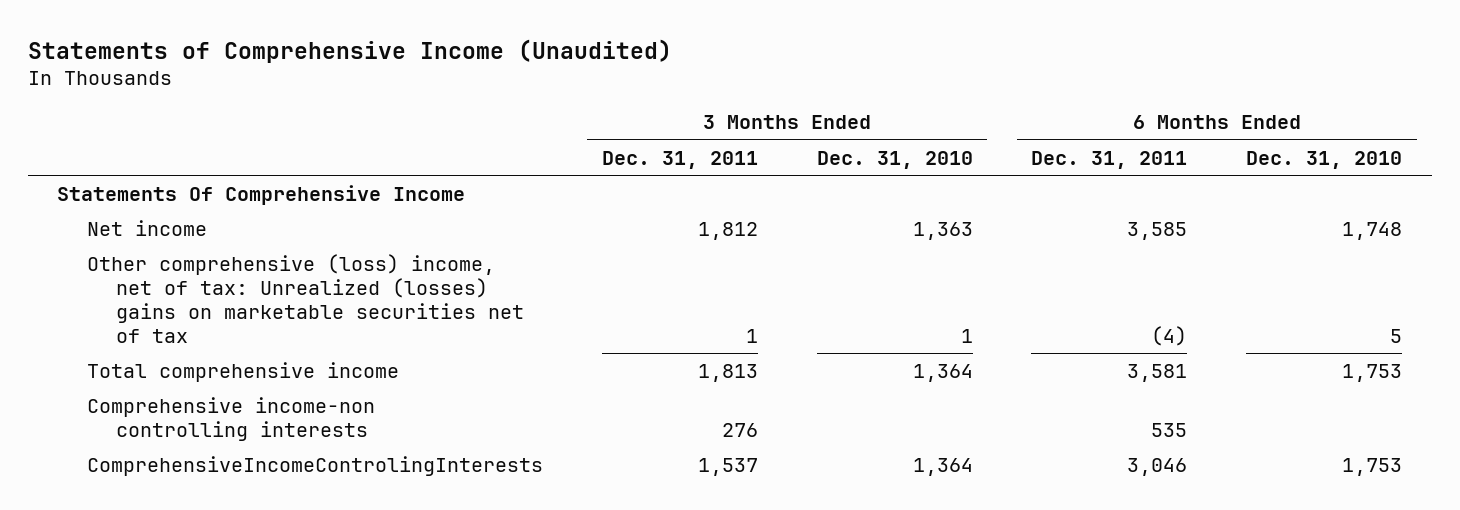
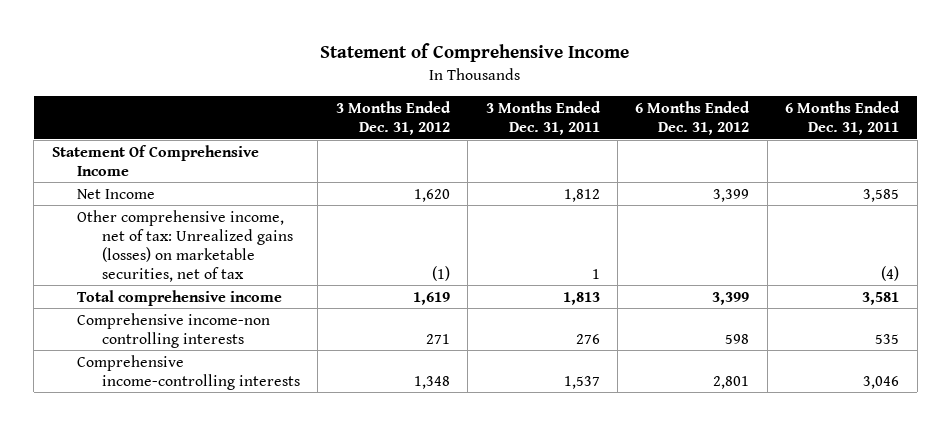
[28,38,673,63] Statements of Comprehensive Income (Unaudited) -> [320,43,630,63] Statement of Comprehensive Income
[816,150,973,169] Dec. 31, 2010 -> none
[1246,150,1403,169] Dec. 31, 2010 -> none
none -> [335,100,451,135] 3 Months Ended Dec. 31, 2012
none -> [635,100,751,135] 6 Months Ended Dec. 31, 2012
[57,184,466,205] Statements Of Comprehensive Income -> [51,144,259,176] Statement Of Comprehensive Income
[86,219,207,236] Net income -> [76,188,155,199] Net Income
[86,253,525,343] Other comprehensive (loss) income, net of tax: Unrealized (losses) gains on marketable securities net of tax -> [76,209,293,282] Other comprehensive income, net of tax: Unrealized gains (losses) on marketable securities, net of tax
[86,455,543,476] ComprehensiveIncomeControlingInterests -> [76,354,300,390] Comprehensive income-controlling interests

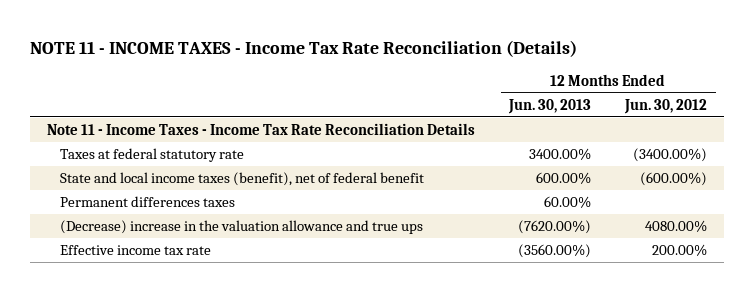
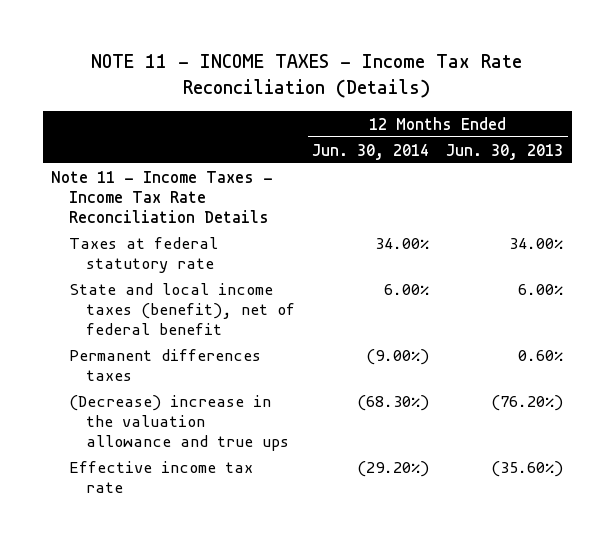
[624,98,708,114] Jun. 30, 2012 -> none
none -> [312,143,430,160] Jun. 30, 2014
[529,148,592,161] 3400.00% -> [509,237,564,249] 34.00%
[536,172,592,185] 600.00% -> [518,283,564,295] 6.00%
[544,196,592,209] 60.00% -> [518,349,564,361] 0.60%
[518,220,592,235] (7620.00%) -> [491,394,564,411] (76.20%)
[518,244,592,259] (3560.00%) -> [491,460,564,477] (35.60%)

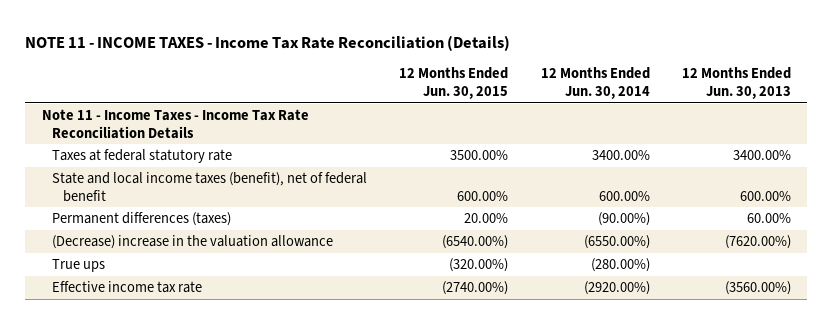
none -> [399,67,509,100] 12 Months Ended Jun. 30, 2015
[375,237,430,249] 34.00% -> [591,150,650,161] 3400.00%
[509,237,564,249] 34.00% -> [732,150,791,161] 3400.00%
[384,283,430,295] 6.00% -> [598,190,650,201] 600.00%
[518,283,564,295] 6.00% -> [739,190,791,201] 600.00%
[68,348,261,381] Permanent differences taxes -> [52,212,232,227] Permanent differences (taxes)
[366,348,430,365] (9.00%) -> [597,212,650,227] (90.00%)
[518,349,564,361] 0.60% -> [746,213,791,224] 60.00%
[68,394,290,451] (Decrease) increase in the valuation allowance and true ups -> [52,235,334,250] (Decrease) increase in the valuation allowance
[357,394,430,411] (68.30%) -> [583,235,650,250] (6550.00%)
[491,394,564,411] (76.20%) -> [724,235,791,250] (7620.00%)
none -> [52,259,106,273] True ups
[357,460,430,477] (29.20%) -> [583,281,650,296] (2920.00%)
[491,460,564,477] (35.60%) -> [724,281,791,296] (3560.00%)

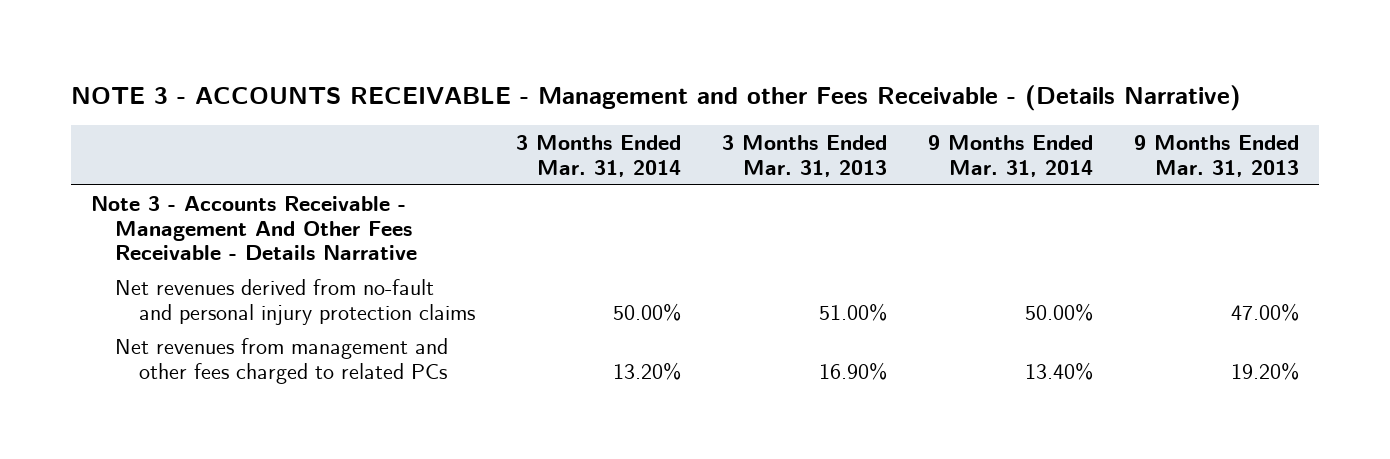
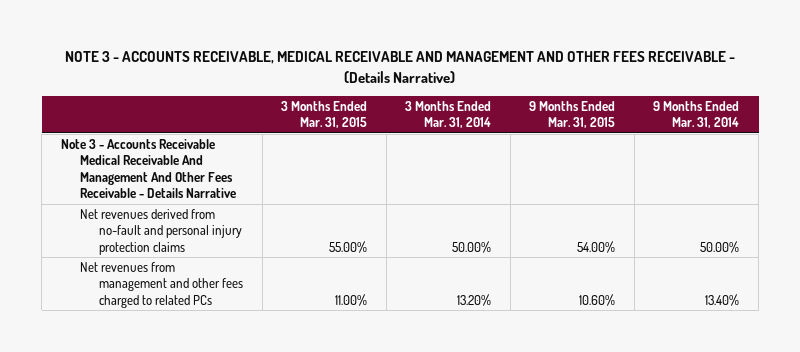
[70,84,1241,111] NOTE 3 - ACCOUNTS RECEIVABLE - Management and other Fees Receivable - (Details Narrative) -> [65,51,736,83] NOTE 3 - ACCOUNTS RECEIVABLE, MEDICAL RECEIVABLE AND MANAGEMENT AND OTHER FEES RECEIVABLE - (Details Narrative)
[722,135,888,177] 3 Months Ended Mar. 31, 2013 -> none
[1133,135,1299,177] 9 Months Ended Mar. 31, 2013 -> none
none -> [281,101,368,129] 3 Months Ended Mar. 31, 2015
none -> [529,101,616,129] 9 Months Ended Mar. 31, 2015
[91,195,418,261] Note 3 - Accounts Receivable - Management And Other Fees Receivable - Details Narrative -> [60,139,236,198] Note 3 - Accounts Receivable Medical Receivable And Management And Other Fees Receivable - Details Narrative

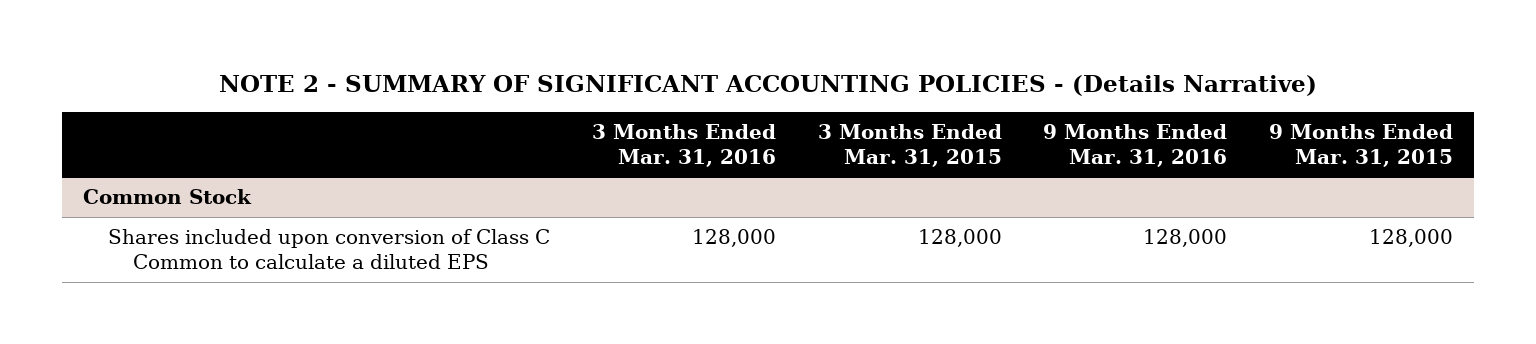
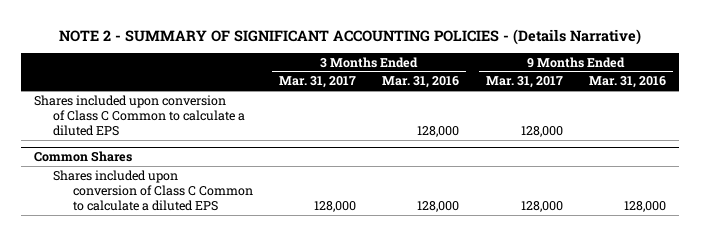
[817,123,1002,167] 3 Months Ended Mar. 31, 2015 -> none
[1269,123,1454,167] 9 Months Ended Mar. 31, 2015 -> none
none -> [279,76,357,89] Mar. 31, 2017
none -> [485,76,563,89] Mar. 31, 2017
none -> [34,94,246,137] Shares included upon conversion of Class C Common to calculate a diluted EPS
[82,189,252,205] Common Stock -> [34,151,133,163] Common Shares

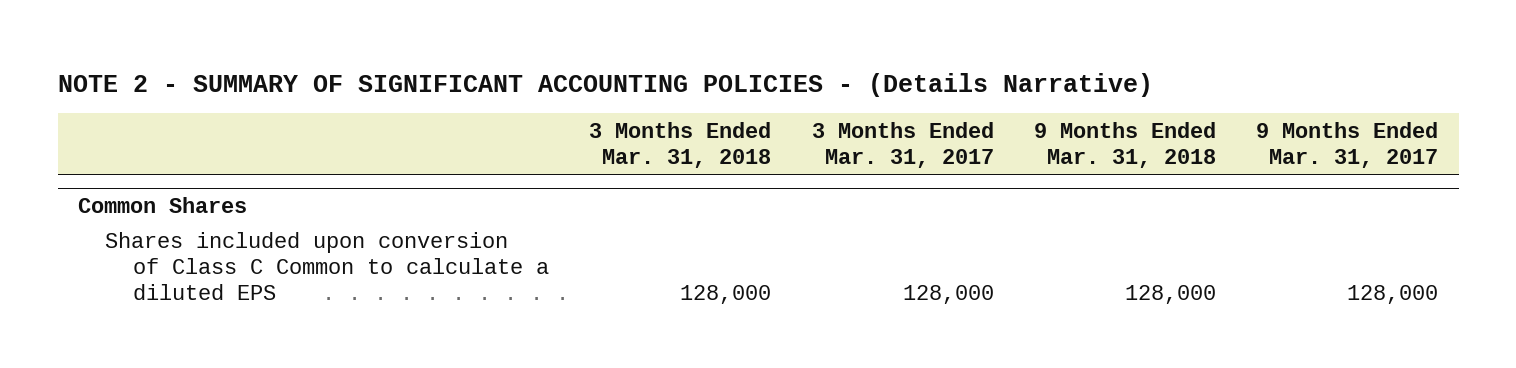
[382,76,460,89] Mar. 31, 2016 -> none
[589,76,667,89] Mar. 31, 2016 -> none
none -> [589,122,772,169] 3 Months Ended Mar. 31, 2018
none -> [1033,122,1216,169] 9 Months Ended Mar. 31, 2018
[34,94,246,137] Shares included upon conversion of Class C Common to calculate a diluted EPS -> none

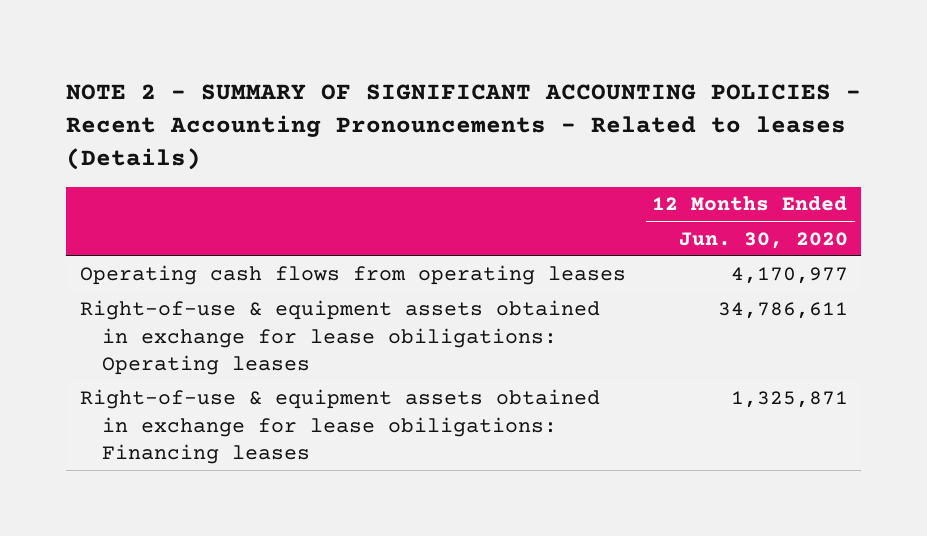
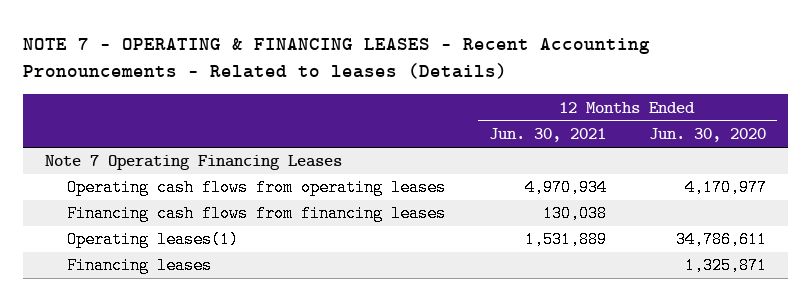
[65,84,861,171] NOTE 2 - SUMMARY OF SIGNIFICANT ACCOUNTING POLICIES - Recent Accounting Pronouncements - Related to leases (Details) -> [23,37,651,79] NOTE 7 - OPERATING & FINANCING LEASES - Recent Accounting Pronouncements - Related to leases (Details)
none -> [488,128,606,143] Jun. 30, 2021
none -> [44,155,342,171] Note 7 Operating Financing Leases
none -> [67,205,447,223] Financing cash flows from financing leases
[79,300,600,376] Right-of-use & equipment assets obtained in exchange for lease obiligations: Operating leases -> [67,231,240,249] Operating leases(1)
[79,389,600,465] Right-of-use & equipment assets obtained in exchange for lease obiligations: Financing leases -> [67,257,213,275] Financing leases

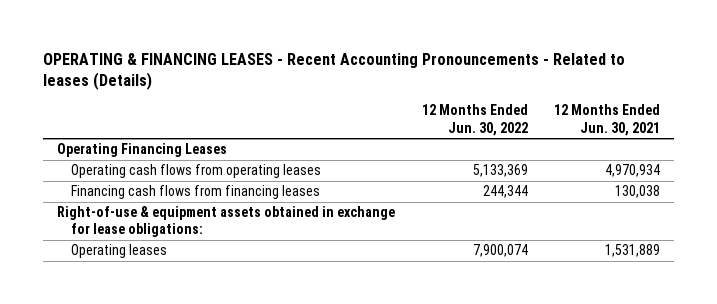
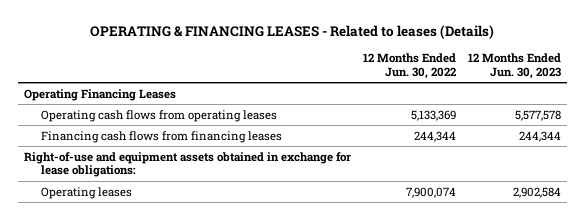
[43,52,626,91] OPERATING & FINANCING LEASES - Recent Accounting Pronouncements - Related to leases (Details) -> [90,24,495,39] OPERATING & FINANCING LEASES - Related to leases (Details)
[554,104,661,136] 12 Months Ended Jun. 30, 2021 -> none
none -> [467,53,561,79] 12 Months Ended Jun. 30, 2023
[56,206,395,238] Right-of-use & equipment assets obtained in exchange for lease obligations: -> [23,151,351,178] Right-of-use and equipment assets obtained in exchange for lease obligations:

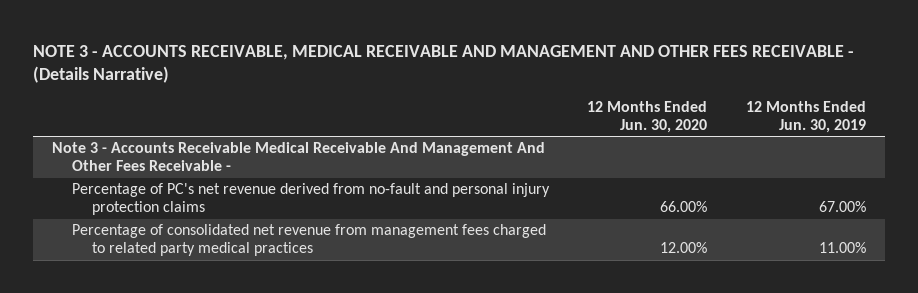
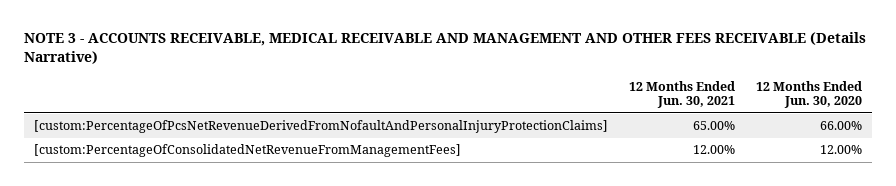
[32,44,854,84] NOTE 3 - ACCOUNTS RECEIVABLE, MEDICAL RECEIVABLE AND MANAGEMENT AND OTHER FEES RECEIVABLE - (Details Narrative) -> [24,32,867,65] NOTE 3 - ACCOUNTS RECEIVABLE, MEDICAL RECEIVABLE AND MANAGEMENT AND OTHER FEES RECEIVABLE (Details Narrative)
[745,101,866,133] 12 Months Ended Jun. 30, 2019 -> none
none -> [629,81,736,109] 12 Months Ended Jun. 30, 2021
[52,142,546,172] Note 3 - Accounts Receivable Medical Receivable And Management And Other Fees Receivable - -> none
[71,183,550,216] Percentage of PC's net revenue derived from no-fault and personal injury protection claims -> [34,120,609,134] [custom:PercentageOfPcsNetRevenueDerivedFromNofaultAndPersonalInjuryProtectionClaims]
[71,224,546,257] Percentage of consolidated net revenue from management fees charged to related party medical practices -> [34,144,462,158] [custom:PercentageOfConsolidatedNetRevenueFromManagementFees]

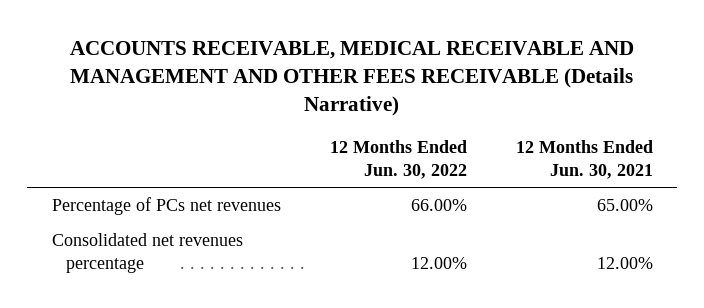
[24,32,867,65] NOTE 3 - ACCOUNTS RECEIVABLE, MEDICAL RECEIVABLE AND MANAGEMENT AND OTHER FEES RECEIVABLE (Details Narrative) -> [70,41,635,117] ACCOUNTS RECEIVABLE, MEDICAL RECEIVABLE AND MANAGEMENT AND OTHER FEES RECEIVABLE (Details Narrative)
[755,81,862,109] 12 Months Ended Jun. 30, 2020 -> none
none -> [329,139,467,179] 12 Months Ended Jun. 30, 2022
[34,120,609,134] [custom:PercentageOfPcsNetRevenueDerivedFromNofaultAndPersonalInjuryProtectionClaims] -> [51,197,281,216] Percentage of PCs net revenues
[34,144,462,158] [custom:PercentageOfConsolidatedNetRevenueFromManagementFees] -> [51,233,243,274] Consolidated net revenues percentage

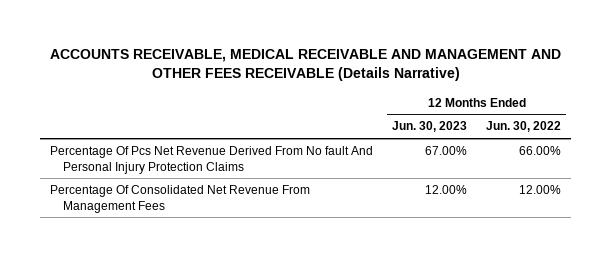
[515,139,653,179] 12 Months Ended Jun. 30, 2021 -> none
none -> [392,121,468,133] Jun. 30, 2023
[51,197,281,216] Percentage of PCs net revenues -> [50,146,374,174] Percentage Of Pcs Net Revenue Derived From No fault And Personal Injury Protection Claims
[51,233,243,274] Consolidated net revenues percentage -> [50,185,311,213] Percentage Of Consolidated Net Revenue From Management Fees

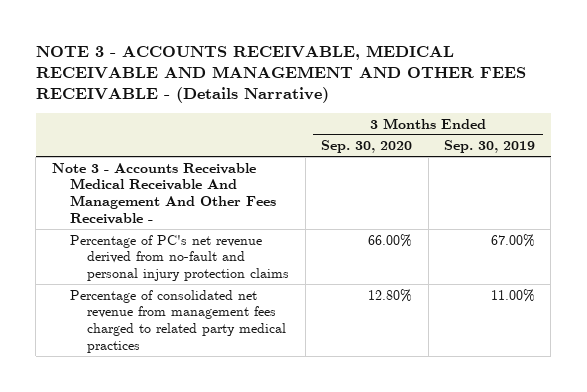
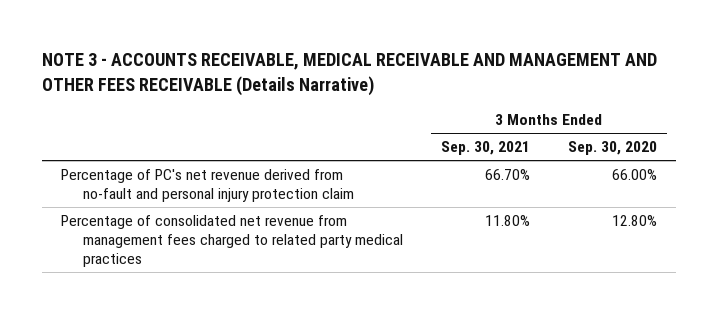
[35,45,526,104] NOTE 3 - ACCOUNTS RECEIVABLE, MEDICAL RECEIVABLE AND MANAGEMENT AND OTHER FEES RECEIVABLE - (Details Narrative) -> [42,53,658,96] NOTE 3 - ACCOUNTS RECEIVABLE, MEDICAL RECEIVABLE AND MANAGEMENT AND OTHER FEES RECEIVABLE (Details Narrative)
[444,140,536,154] Sep. 30, 2019 -> none
none -> [441,141,531,156] Sep. 30, 2021
[51,162,276,224] Note 3 - Accounts Receivable Medical Receivable And Management And Other Fees Receivable - -> none
[69,234,290,282] Percentage of PC's net revenue derived from no-fault and personal injury protection claims -> [61,169,354,203] Percentage of PC's net revenue derived from no-fault and personal injury protection claim

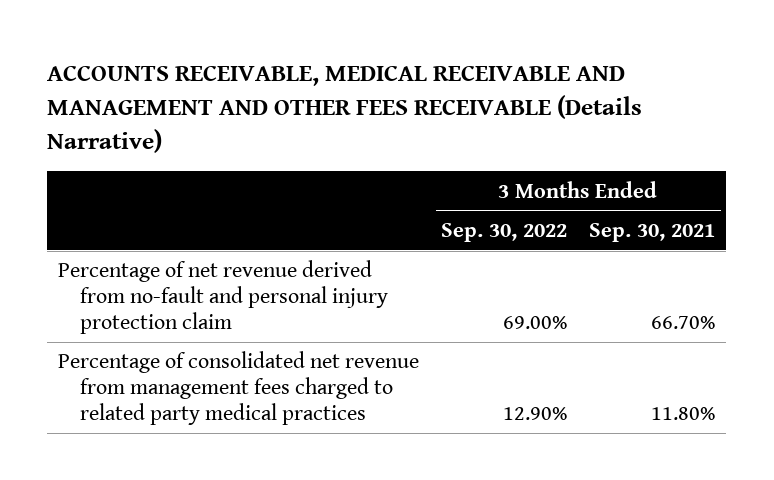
[42,53,658,96] NOTE 3 - ACCOUNTS RECEIVABLE, MEDICAL RECEIVABLE AND MANAGEMENT AND OTHER FEES RECEIVABLE (Details Narrative) -> [47,65,643,154] ACCOUNTS RECEIVABLE, MEDICAL RECEIVABLE AND MANAGEMENT AND OTHER FEES RECEIVABLE (Details Narrative)
[568,141,658,156] Sep. 30, 2020 -> none
none -> [441,223,568,243] Sep. 30, 2022
[61,169,354,203] Percentage of PC's net revenue derived from no-fault and personal injury protection claim -> [58,260,389,335] Percentage of net revenue derived from no-fault and personal injury protection claim

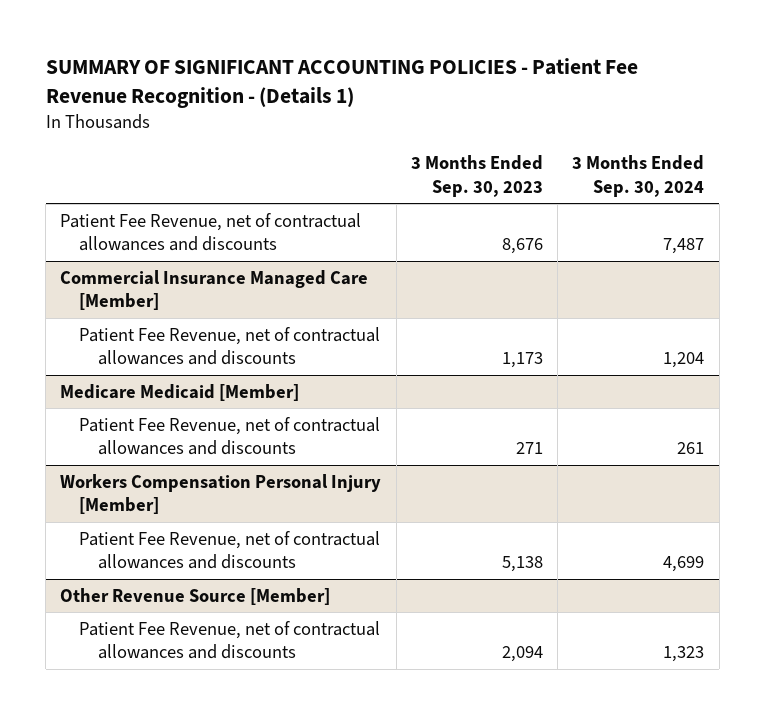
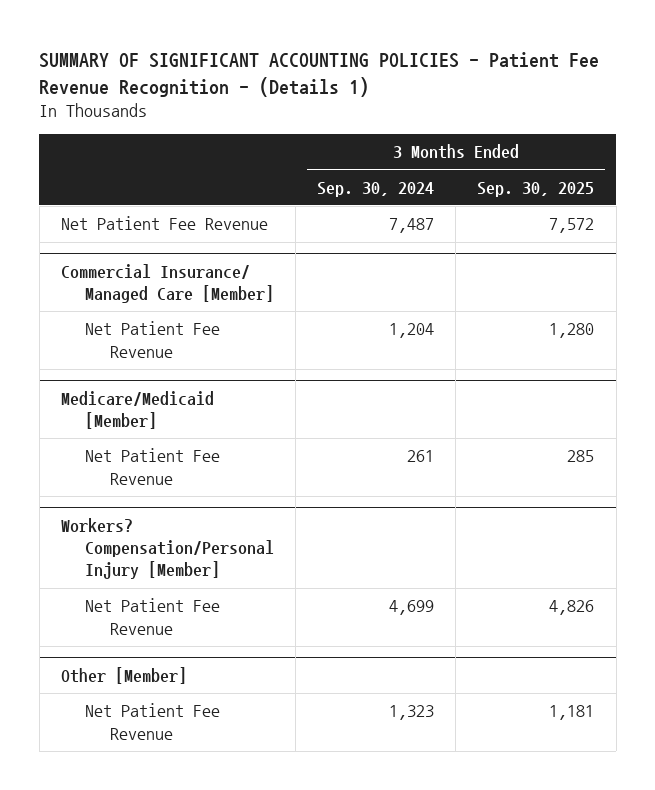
[410,155,543,197] 3 Months Ended Sep. 30, 2023 -> none
none -> [477,181,595,197] Sep. 30, 2025
[60,212,362,252] Patient Fee Revenue, net of contractual allowances and discounts -> [60,216,268,231] Net Patient Fee Revenue
[60,269,369,311] Commercial Insurance Managed Care [Member] -> [60,263,275,303] Commercial Insurance/ Managed Care [Member]
[79,326,381,366] Patient Fee Revenue, net of contractual allowances and discounts -> [85,321,221,358] Net Patient Fee Revenue
[60,383,300,401] Medicare Medicaid [Member] -> [60,390,214,429] Medicare/Medicaid [Member]
[79,416,381,456] Patient Fee Revenue, net of contractual allowances and discounts -> [85,448,221,485] Net Patient Fee Revenue
[60,473,382,515] Workers Compensation Personal Injury [Member] -> [60,517,275,580] Workers? Compensation/Personal Injury [Member]
[79,530,381,570] Patient Fee Revenue, net of contractual allowances and discounts -> [85,598,221,635] Net Patient Fee Revenue
[60,587,331,605] Other Revenue Source [Member] -> [60,666,187,684] Other [Member]
[79,620,381,660] Patient Fee Revenue, net of contractual allowances and discounts -> [85,703,221,740] Net Patient Fee Revenue

